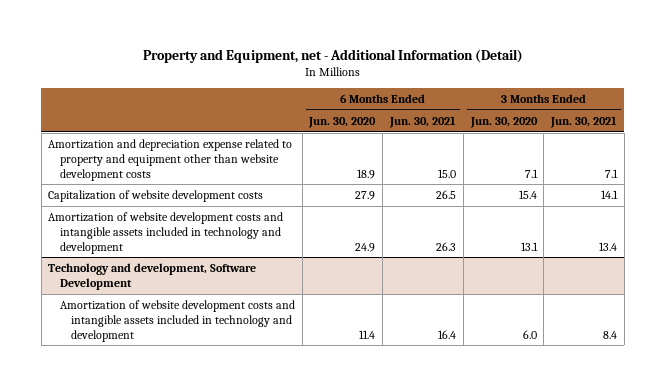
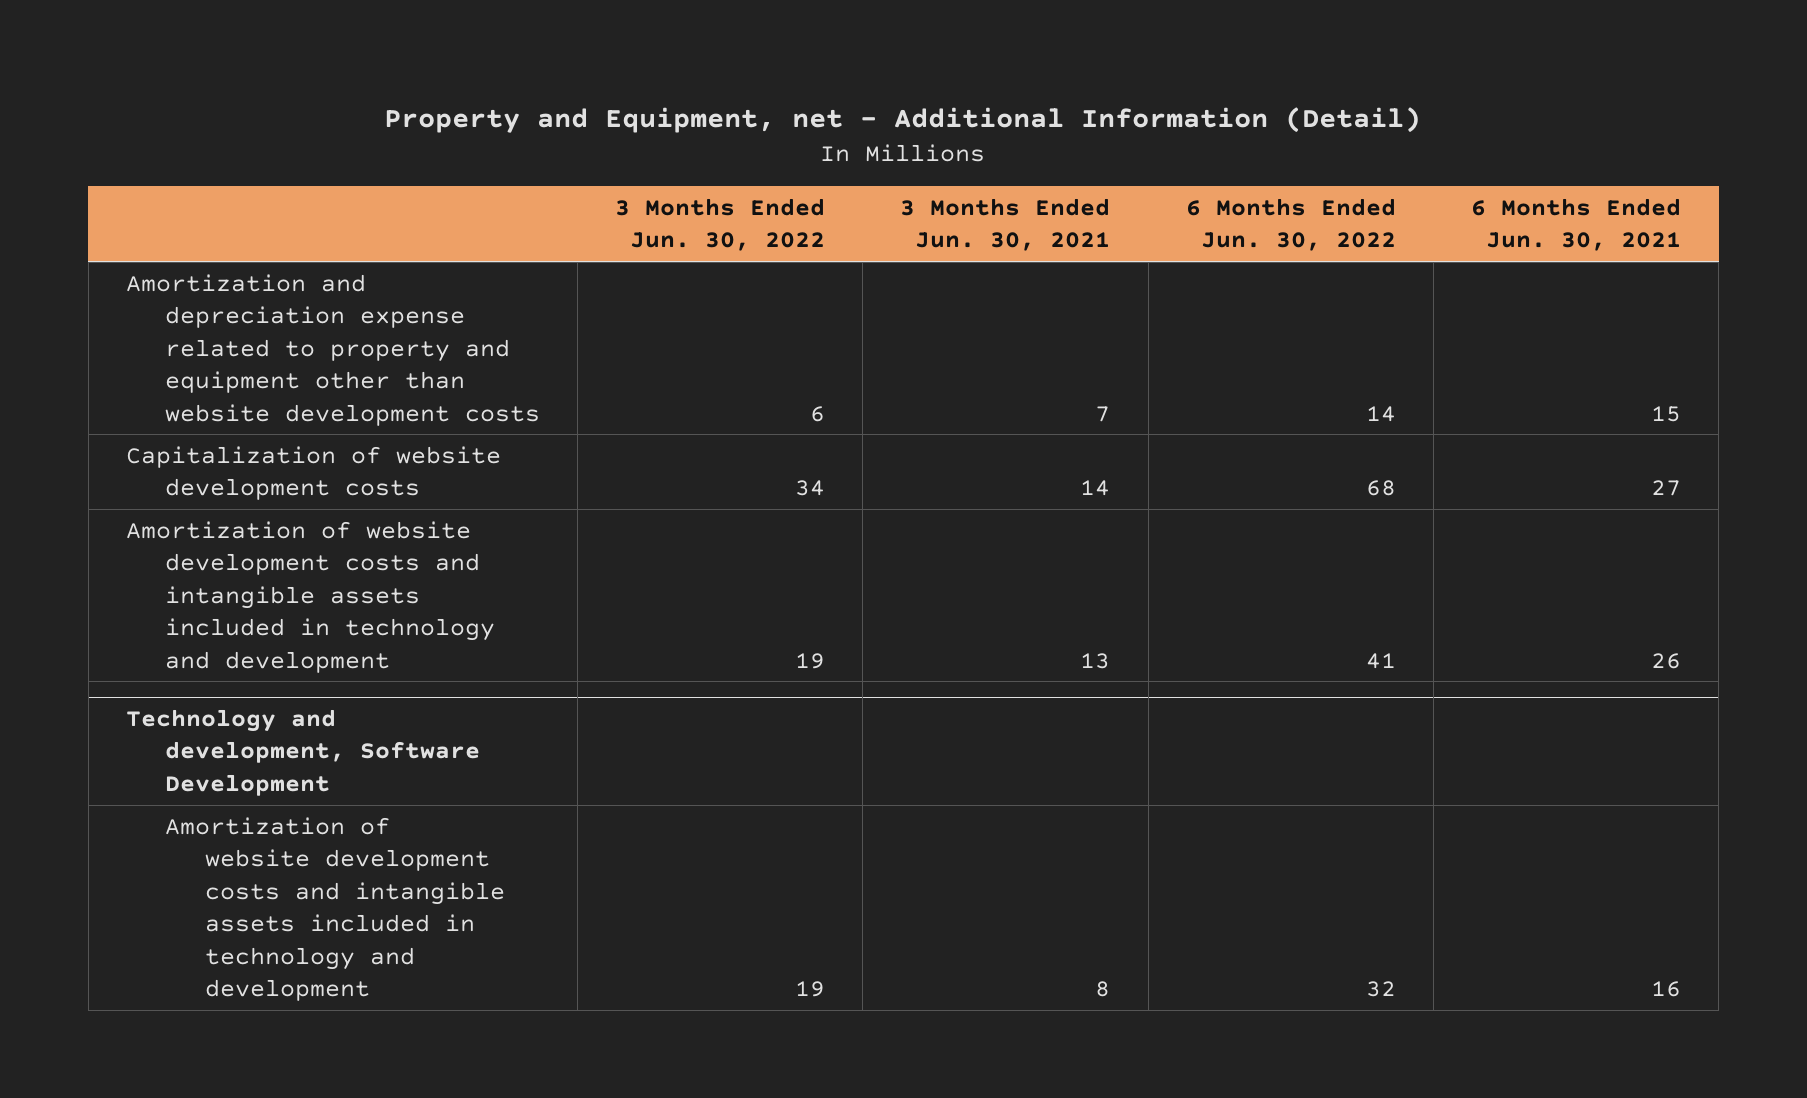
[308,117,377,129] Jun. 30, 2020 -> none
[469,117,538,129] Jun. 30, 2020 -> none
none -> [615,197,826,252] 3 Months Ended Jun. 30, 2022
none -> [1185,197,1396,252] 6 Months Ended Jun. 30, 2022
[437,168,456,178] 15.0 -> [1650,405,1681,422] 15
[605,168,619,178] 7.1 -> [1095,405,1111,422] 7
[435,190,456,200] 26.5 -> [1650,480,1681,497] 27
[601,190,619,200] 14.1 -> [1080,480,1111,497] 14
[435,241,456,251] 26.3 -> [1650,652,1681,669] 26
[599,241,618,251] 13.4 -> [1080,652,1111,669] 13
[437,329,456,339] 16.4 -> [1650,981,1681,998] 16
[603,330,618,339] 8.4 -> [1095,981,1111,998] 8

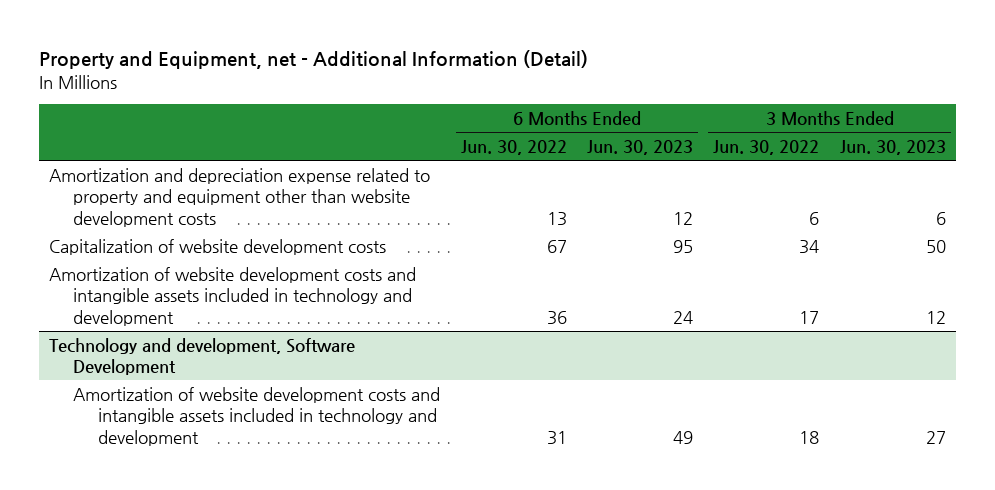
[900,197,1111,252] 3 Months Ended Jun. 30, 2021 -> none
[1470,197,1681,252] 6 Months Ended Jun. 30, 2021 -> none
none -> [587,140,694,156] Jun. 30, 2023
none -> [839,140,946,156] Jun. 30, 2023
[1365,405,1396,422] 14 -> [546,211,567,226] 13
[1365,480,1396,497] 68 -> [546,239,567,253] 67
[795,652,826,669] 19 -> [799,310,820,324] 17
[1365,652,1396,669] 41 -> [546,310,567,325] 36
[795,981,826,998] 19 -> [799,430,820,444] 18
[1365,981,1396,998] 32 -> [546,430,567,445] 31

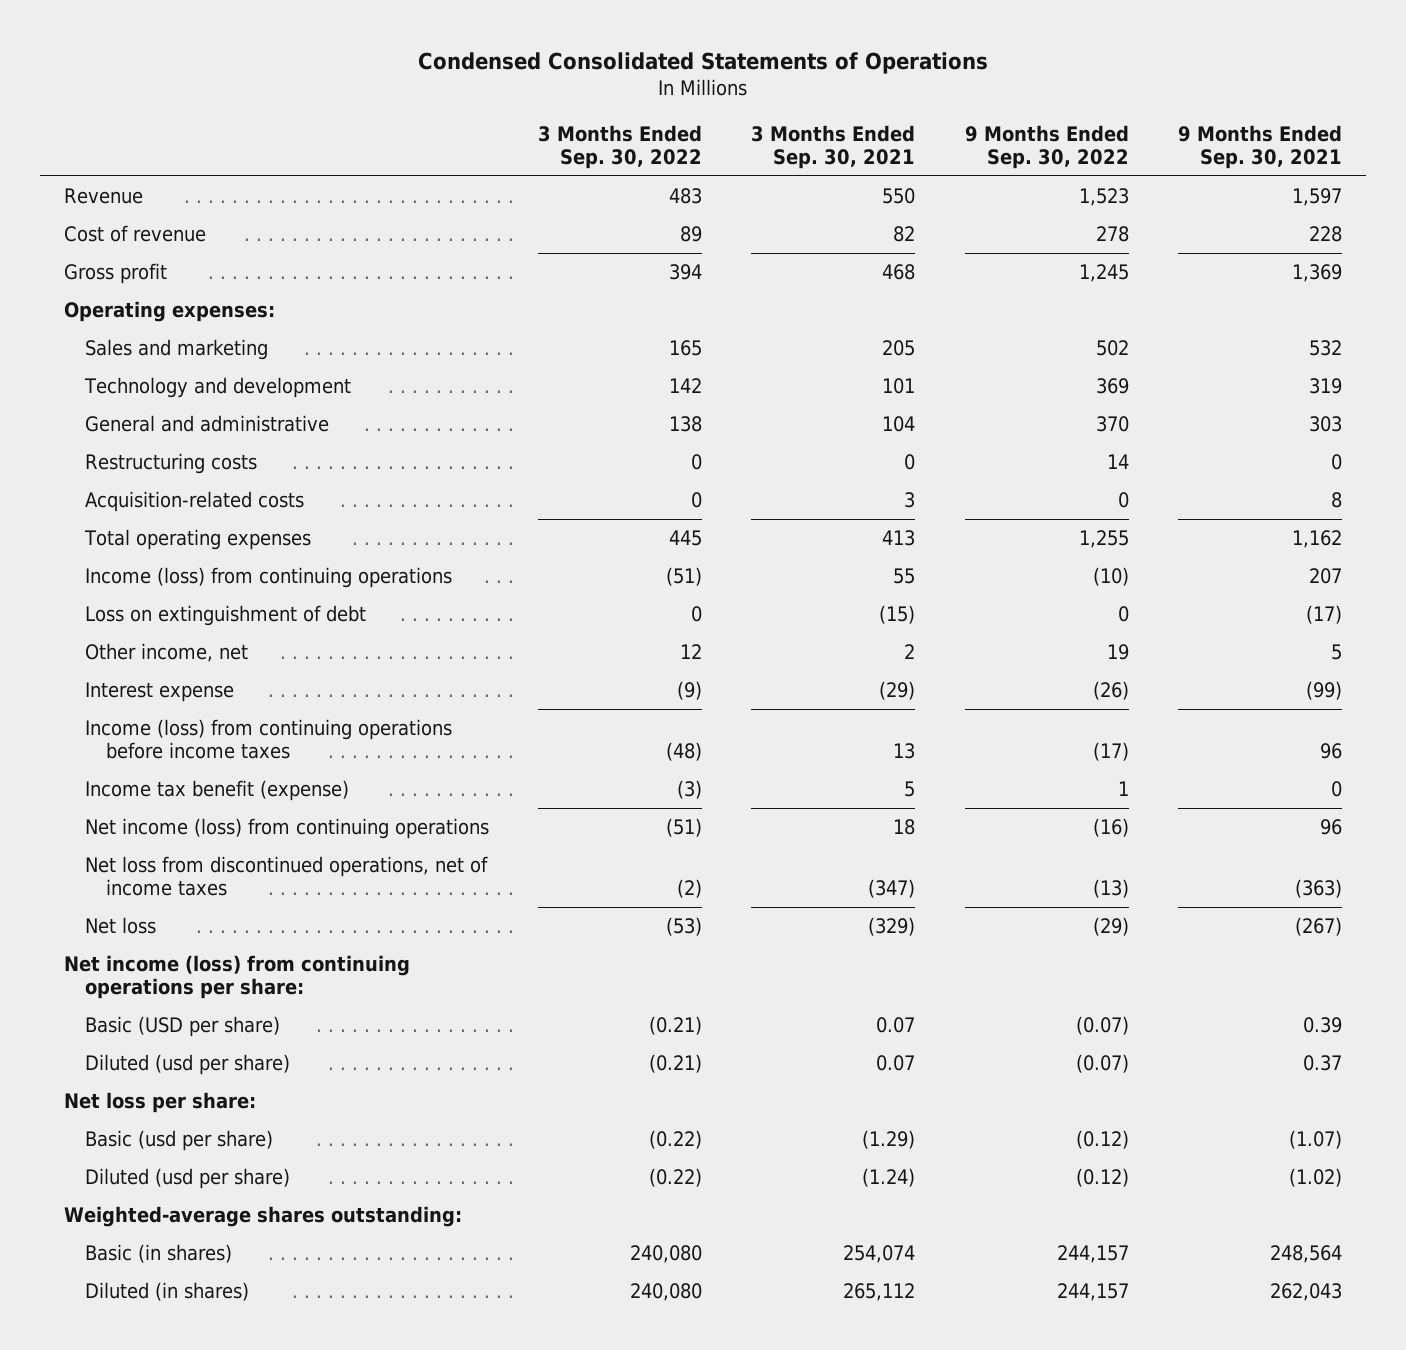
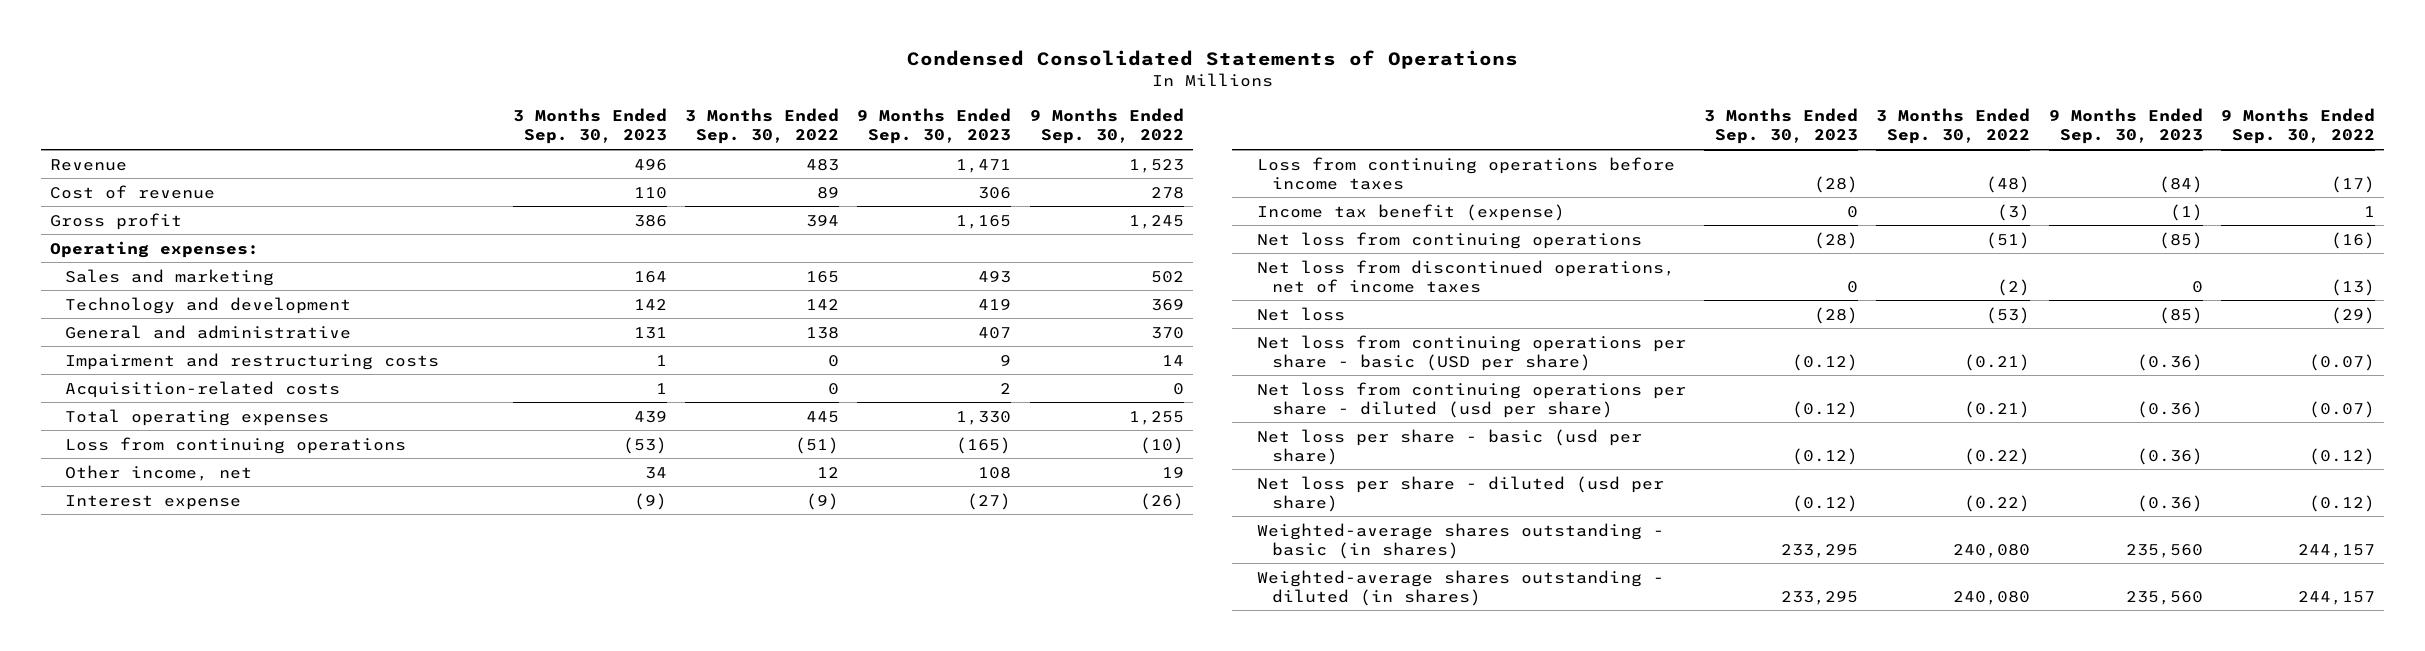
[751,124,916,169] 3 Months Ended Sep. 30, 2021 -> none
[1177,124,1342,169] 9 Months Ended Sep. 30, 2021 -> none
none -> [512,108,667,145] 3 Months Ended Sep. 30, 2023
none -> [857,108,1012,145] 9 Months Ended Sep. 30, 2023
[85,453,258,475] Restructuring costs -> [65,352,440,370] Impairment and restructuring costs
[85,605,367,627] Loss on extinguishment of debt -> none
[85,567,453,589] Income (loss) from continuing operations -> [65,436,407,454] Loss from continuing operations
[85,719,453,760] Income (loss) from continuing operations before income taxes -> [1256,156,1675,190] Loss from continuing operations before income taxes
[85,818,490,840] Net income (loss) from continuing operations -> [1256,231,1642,249] Net loss from continuing operations
[64,955,411,1000] Net income (loss) from continuing operations per share: -> none
[64,1092,257,1114] Net loss per share: -> none
[64,1206,463,1228] Weighted-average shares outstanding: -> none
[85,1016,281,1038] Basic (USD per share) -> [1256,334,1686,371] Net loss from continuing operations per share - basic (USD per share)
[85,1054,291,1076] Diluted (usd per share) -> [1256,381,1686,418] Net loss from continuing operations per share - diluted (usd per share)
[85,1130,274,1152] Basic (usd per share) -> [1256,428,1642,465] Net loss per share - basic (usd per share)
[85,1168,291,1190] Diluted (usd per share) -> [1256,475,1664,512] Net loss per share - diluted (usd per share)
[85,1244,233,1264] Basic (in shares) -> [1256,522,1664,559] Weighted-average shares outstanding - basic (in shares)
[85,1282,250,1302] Diluted (in shares) -> [1256,569,1664,606] Weighted-average shares outstanding - diluted (in shares)

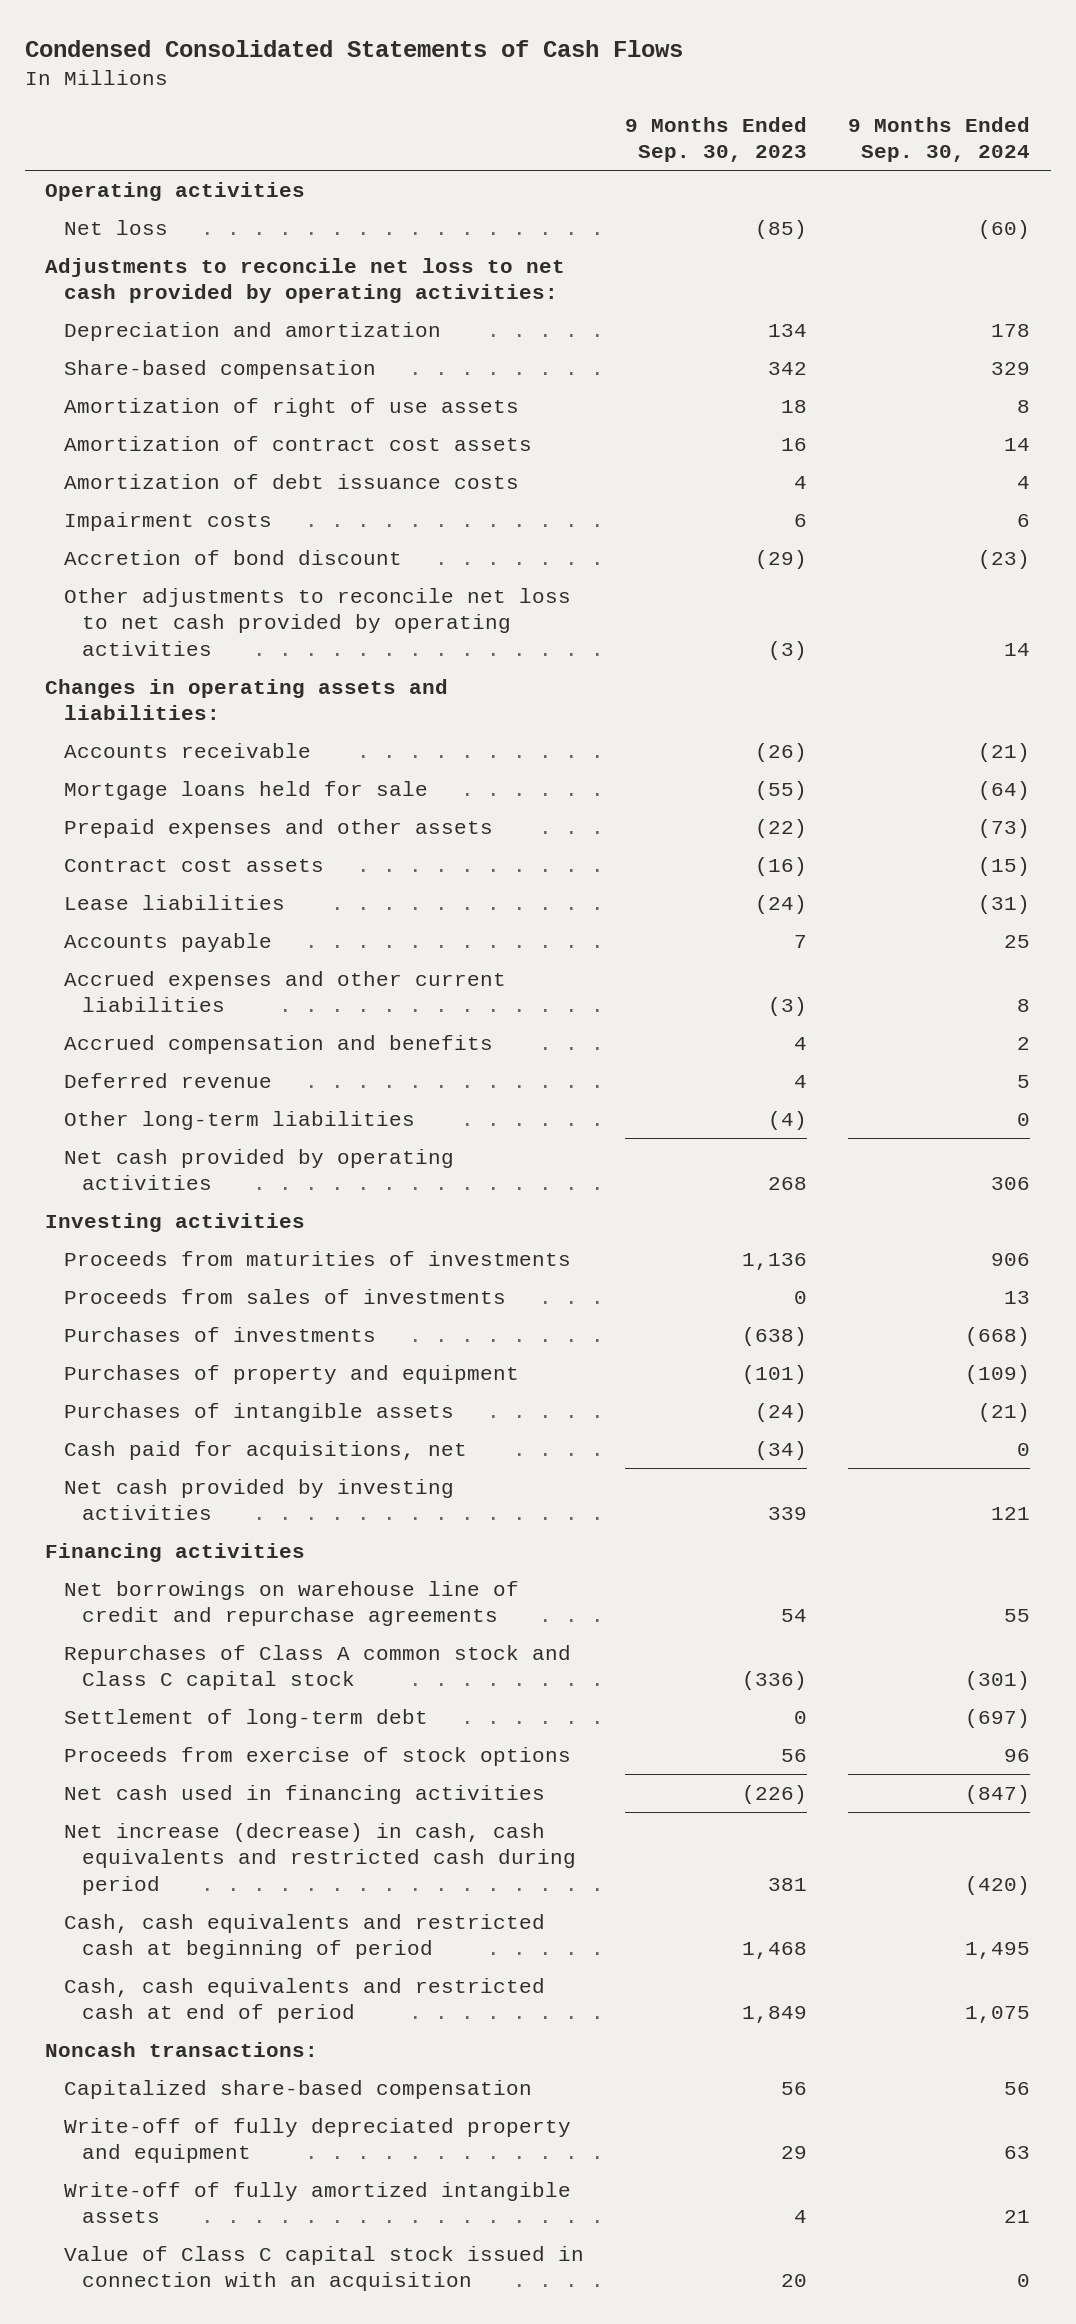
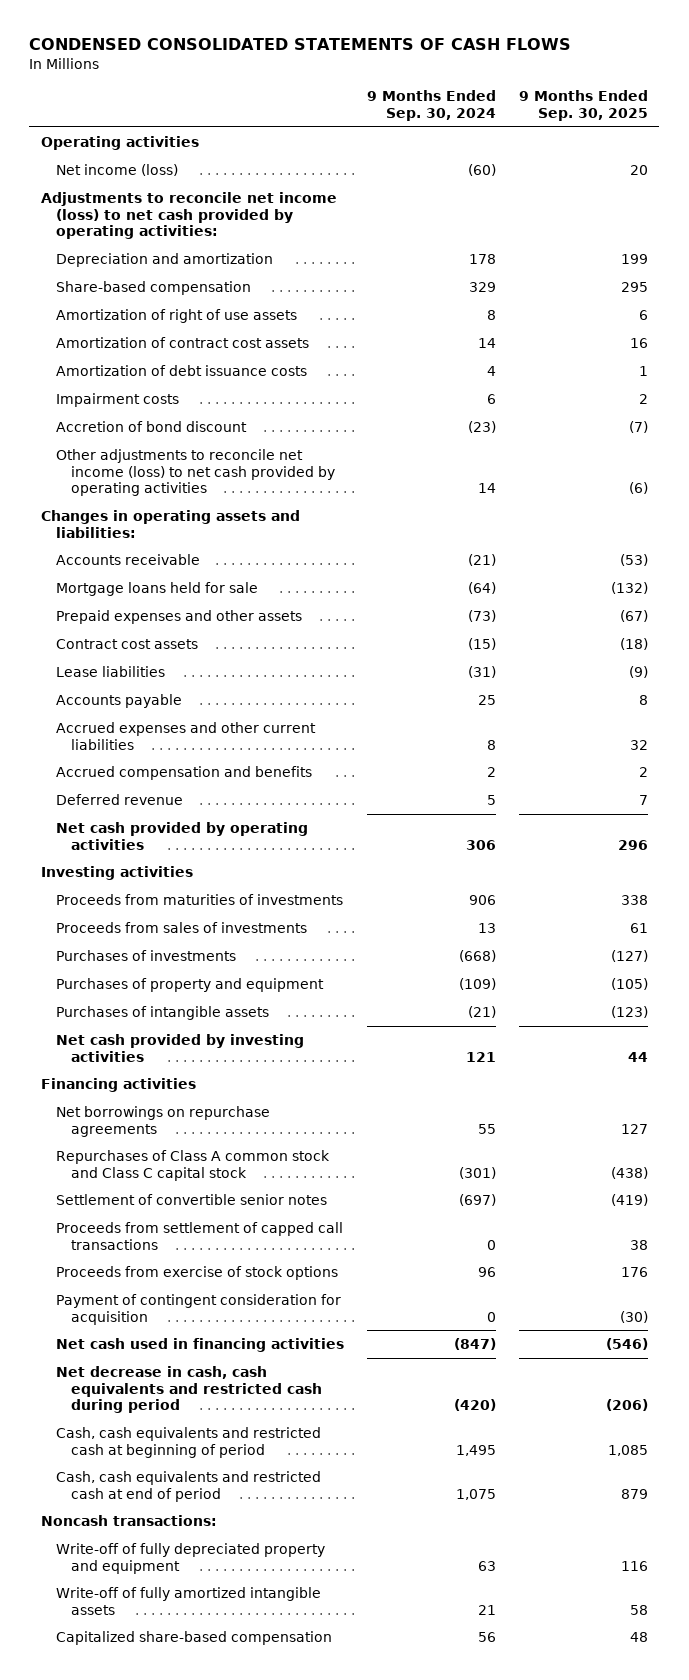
[24,39,683,57] Condensed Consolidated Statements of Cash Flows -> [29,38,572,51] CONDENSED CONSOLIDATED STATEMENTS OF CASH FLOWS
[624,116,807,163] 9 Months Ended Sep. 30, 2023 -> none
none -> [518,89,648,121] 9 Months Ended Sep. 30, 2025
[63,219,168,235] Net loss -> [55,163,178,176] Net income (loss)
[45,257,566,304] Adjustments to reconcile net loss to net cash provided by operating activities: -> [40,191,337,240] Adjustments to reconcile net income (loss) to net cash provided by operating activities:
[63,587,571,656] Other adjustments to reconcile net loss to net cash provided by operating activities -> [55,448,335,497] Other adjustments to reconcile net income (loss) to net cash provided by operating activities
[63,1110,415,1130] Other long-term liabilities -> none
[63,1440,467,1460] Cash paid for acquisitions, net -> none
[63,1580,519,1627] Net borrowings on warehouse line of credit and repurchase agreements -> [55,1105,270,1137] Net borrowings on repurchase agreements
[63,1708,428,1728] Settlement of long-term debt -> [55,1193,327,1205] Settlement of convertible senior notes
none -> [55,1221,343,1250] Proceeds from settlement of capped call transactions
none -> [55,1293,341,1325] Payment of contingent consideration for acquisition
[63,1822,576,1895] Net increase (decrease) in cash, cash equivalents and restricted cash during period -> [55,1365,322,1414] Net decrease in cash, cash equivalents and restricted cash during period
[63,2245,584,2292] Value of Class C capital stock issued in connection with an acquisition -> none
[63,2079,532,2099] Capitalized share-based compensation -> [55,1630,332,1645] Capitalized share-based compensation

